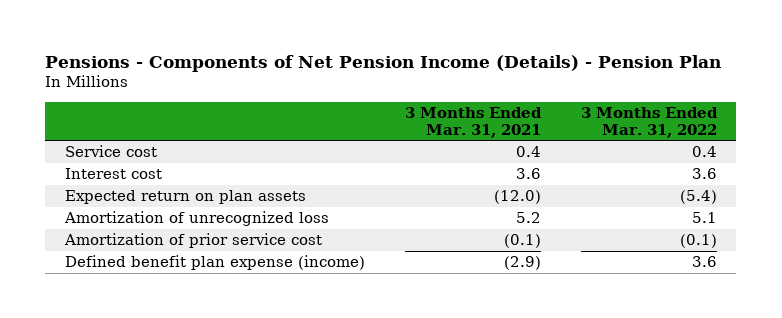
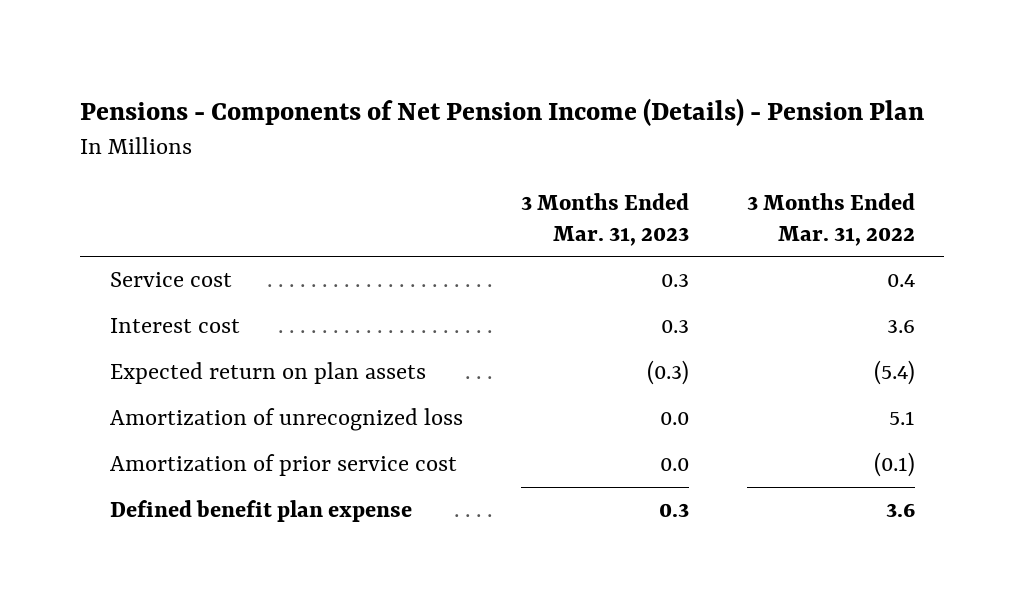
[404,107,542,138] 3 Months Ended Mar. 31, 2021 -> none
none -> [520,193,689,246] 3 Months Ended Mar. 31, 2023
[65,255,366,271] Defined benefit plan expense (income) -> [109,500,412,523] Defined benefit plan expense

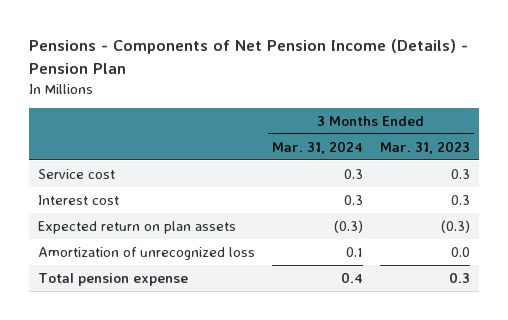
[747,193,916,246] 3 Months Ended Mar. 31, 2022 -> none
none -> [271,140,363,154] Mar. 31, 2024
[109,454,457,477] Amortization of prior service cost -> none
[109,500,412,523] Defined benefit plan expense -> [37,272,188,286] Total pension expense

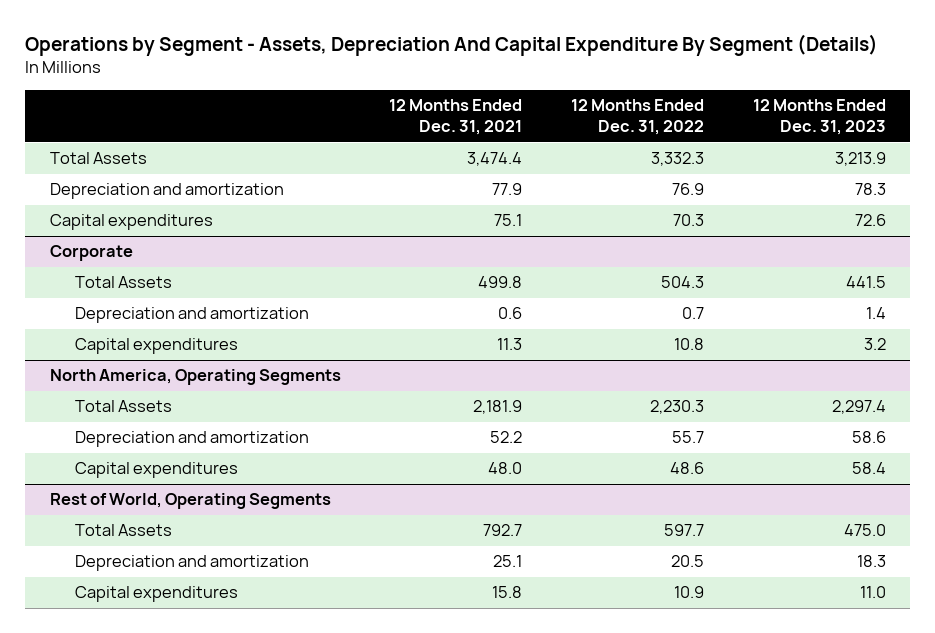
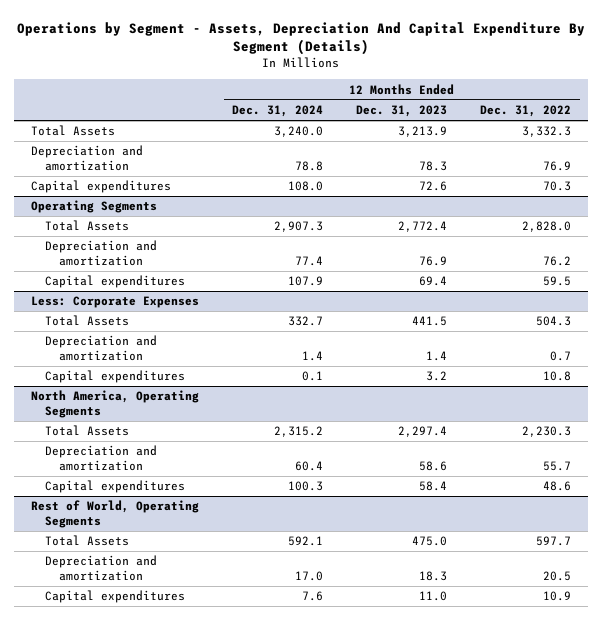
[389,99,523,136] 12 Months Ended Dec. 31, 2021 -> none
none -> [231,105,323,118] Dec. 31, 2024
none -> [30,200,157,214] Operating Segments
none -> [44,220,129,232] Total Assets
none -> [44,240,157,267] Depreciation and amortization
none -> [44,275,185,289] Capital expenditures
[49,245,133,262] Corporate -> [30,296,199,309] Less: Corporate Expenses

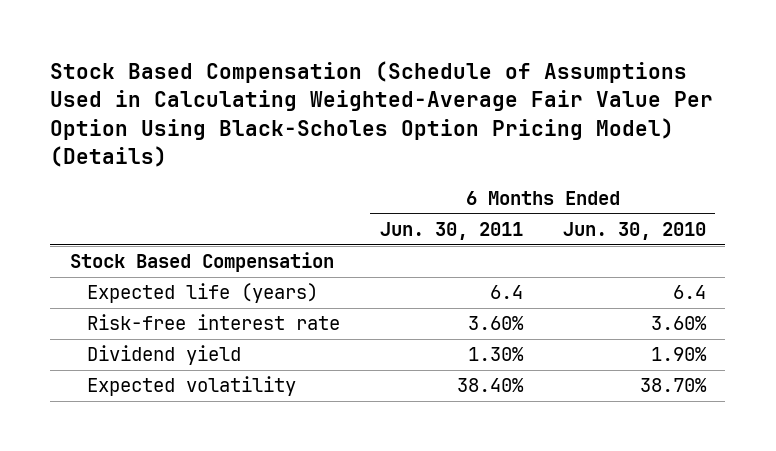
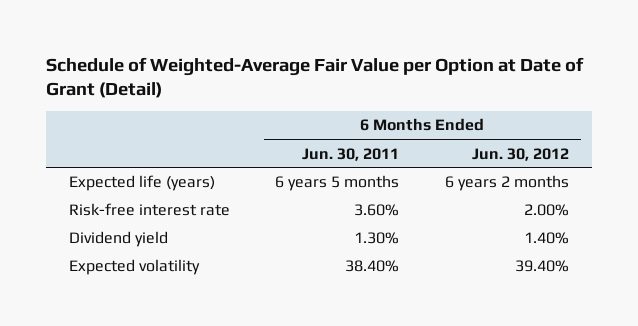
[50,60,714,168] Stock Based Compensation (Schedule of Assumptions Used in Calculating Weighted-Average Fair Value Per Option Using Black-Scholes Option Pricing Model) (Details) -> [45,56,584,99] Schedule of Weighted-Average Fair Value per Option at Date of Grant (Detail)
[562,221,706,240] Jun. 30, 2010 -> none
none -> [472,147,570,161] Jun. 30, 2012
[70,252,335,273] Stock Based Compensation -> none
[489,285,523,300] 6.4 -> [275,175,400,192] 6 years 5 months

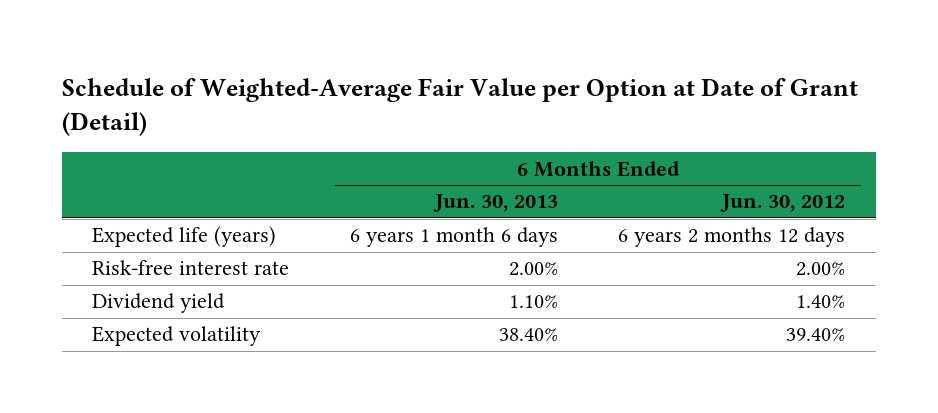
[302,147,400,161] Jun. 30, 2011 -> none
none -> [432,194,558,213] Jun. 30, 2013
[445,175,570,192] 6 years 2 months -> [618,227,846,248] 6 years 2 months 12 days

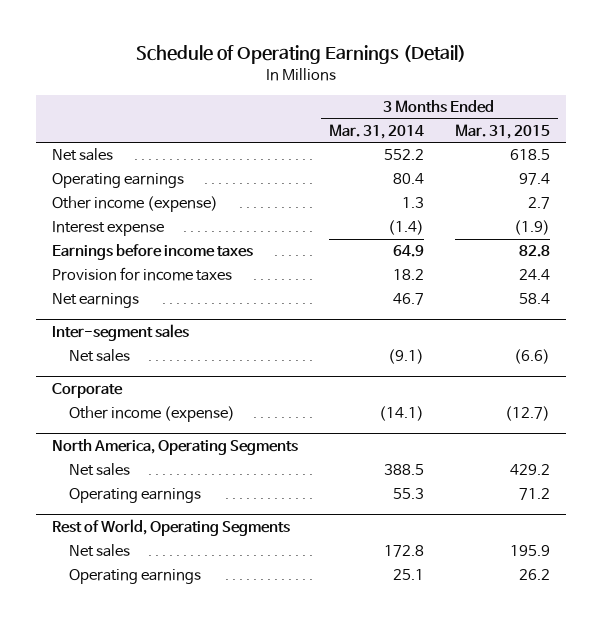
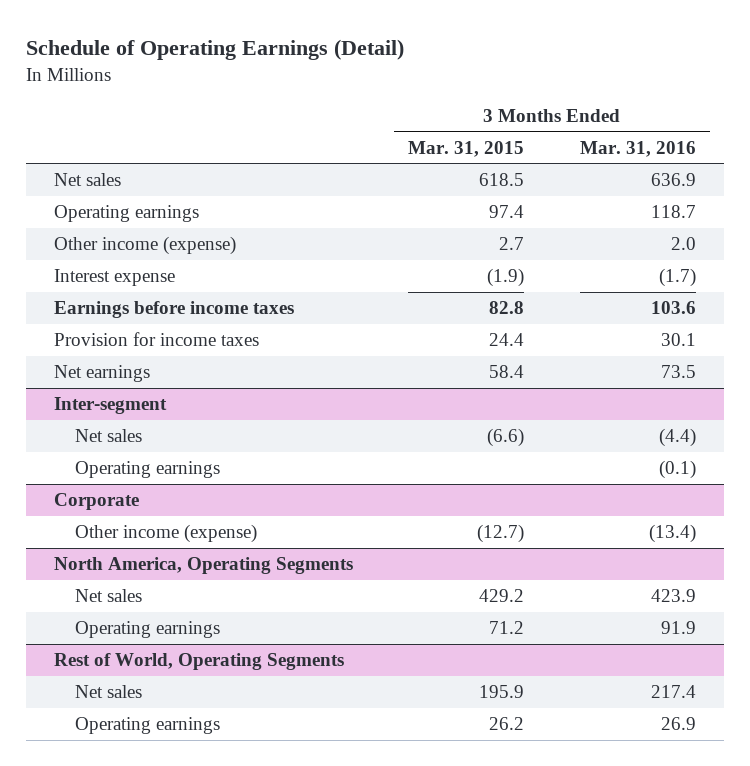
[328,123,424,139] Mar. 31, 2014 -> none
none -> [579,140,696,157] Mar. 31, 2016
[51,324,189,342] Inter-segment sales -> [53,397,167,415] Inter-segment
none -> [75,461,221,479] Operating earnings

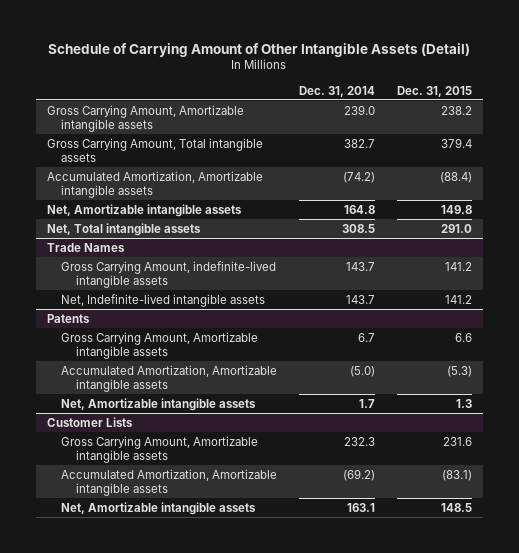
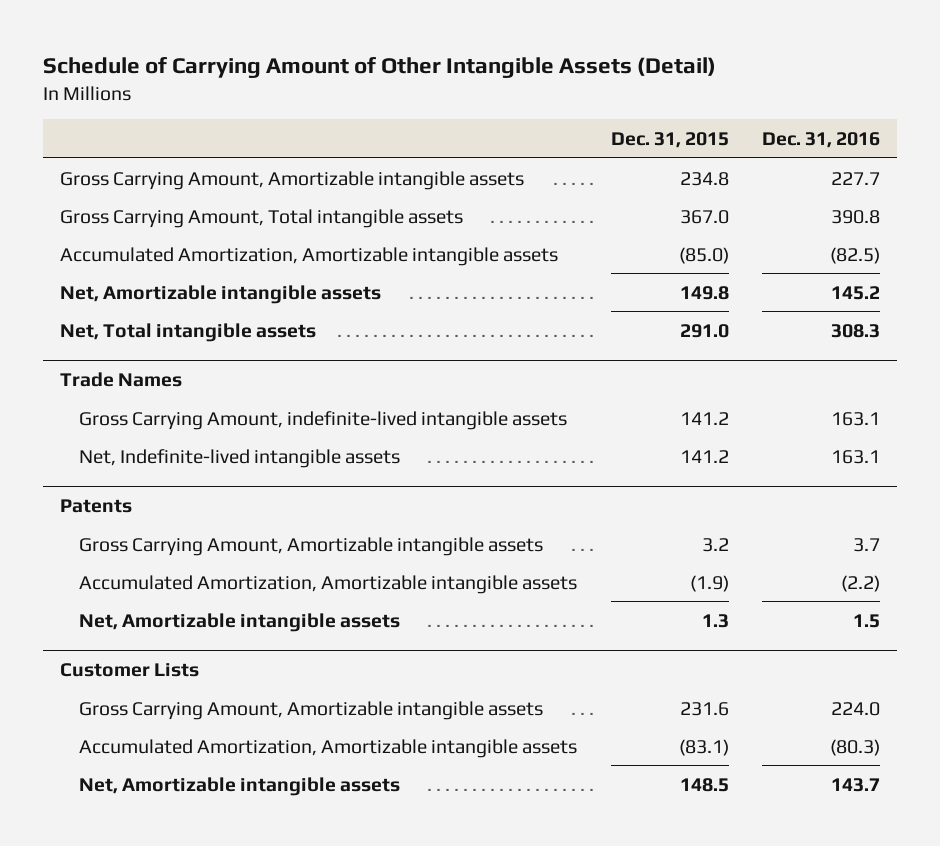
[299,85,376,97] Dec. 31, 2014 -> none
none -> [762,131,881,148] Dec. 31, 2016
[441,105,473,115] 238.2 -> [679,171,729,186] 234.8
[441,137,473,148] 379.4 -> [679,209,729,224] 367.0
[440,171,473,183] (88.4) -> [678,246,729,264] (85.0)
[455,332,473,342] 6.6 -> [701,537,729,552] 3.2
[447,365,473,377] (5.3) -> [689,574,729,592] (1.9)

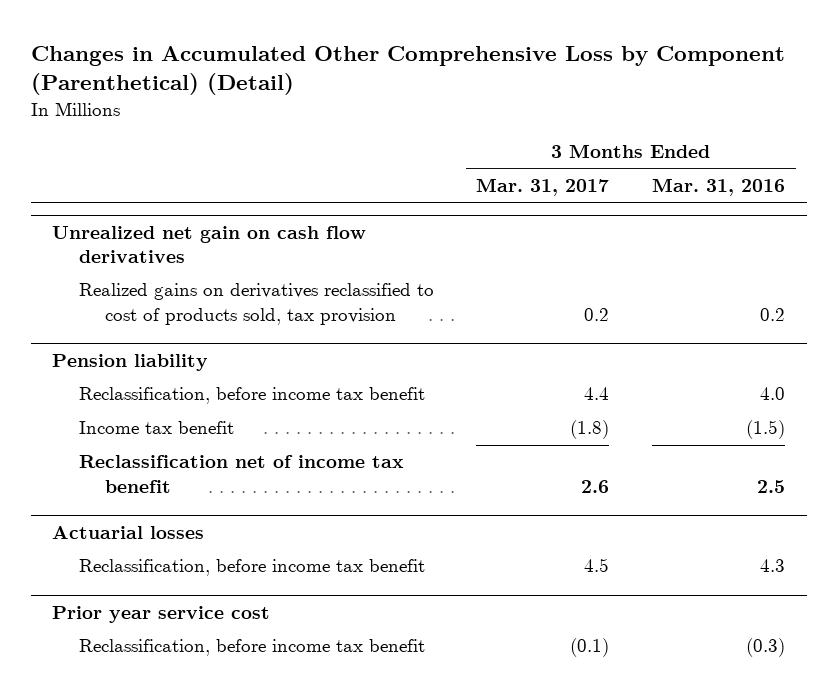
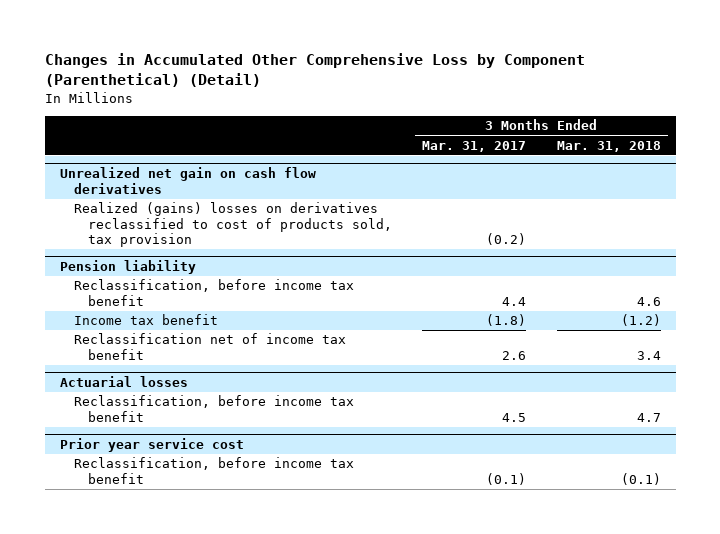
[652,178,786,197] Mar. 31, 2016 -> none
none -> [556,140,661,152] Mar. 31, 2018
[78,283,434,325] Realized gains on derivatives reclassified to cost of products sold, tax provision -> [73,202,392,248] Realized (gains) losses on derivatives reclassified to cost of products sold, tax provision
[584,307,610,321] 0.2 -> [486,233,527,246] (0.2)

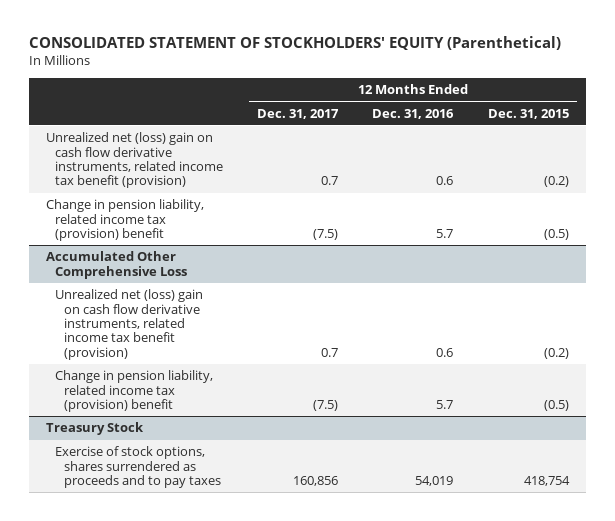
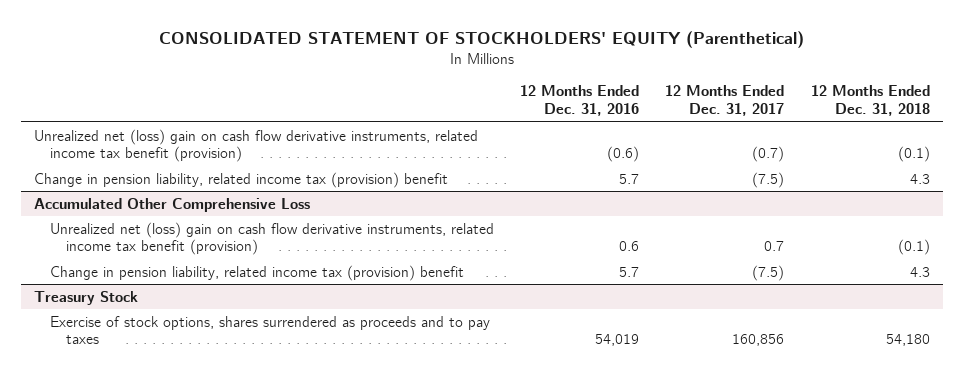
[487,108,569,119] Dec. 31, 2015 -> none
none -> [810,85,930,117] 12 Months Ended Dec. 31, 2018
[321,176,339,186] 0.7 -> [752,146,785,163] (0.7)
[436,176,454,186] 0.6 -> [607,146,640,163] (0.6)

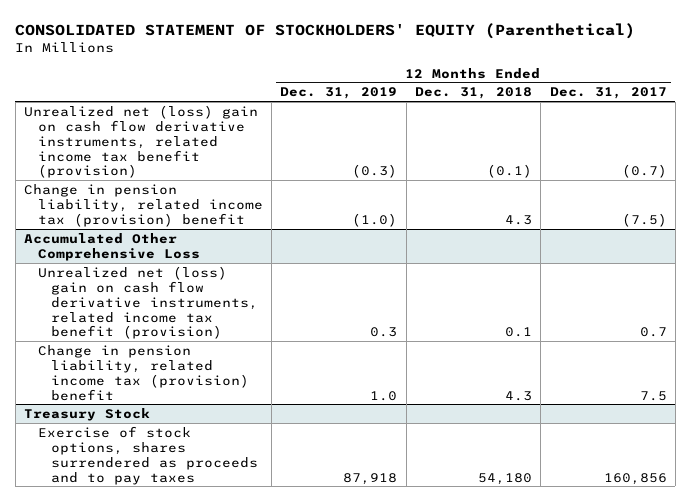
[520,85,640,117] 12 Months Ended Dec. 31, 2016 -> none
none -> [280,87,398,100] Dec. 31, 2019
[897,239,930,256] (0.1) -> [504,327,532,338] 0.1
[752,264,785,281] (7.5) -> [639,390,667,401] 7.5

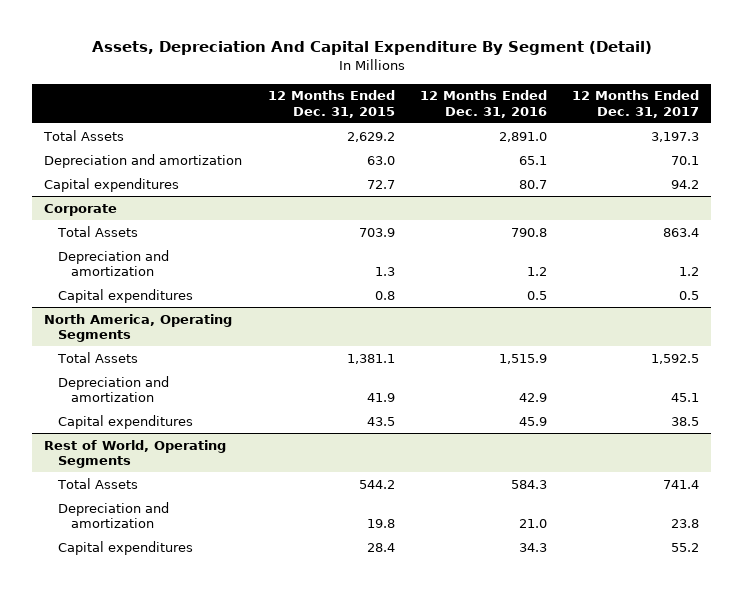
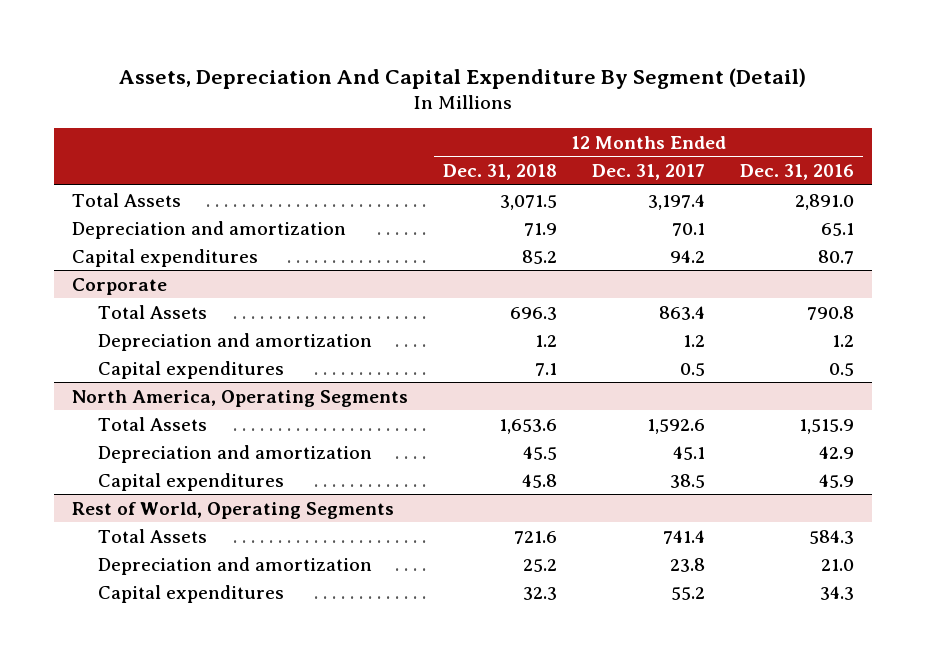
[267,90,395,118] 12 Months Ended Dec. 31, 2015 -> none
none -> [443,163,558,180] Dec. 31, 2018
[650,131,699,142] 3,197.3 -> [648,193,706,210] 3,197.4
[650,353,699,364] 1,592.5 -> [647,418,706,434] 1,592.6

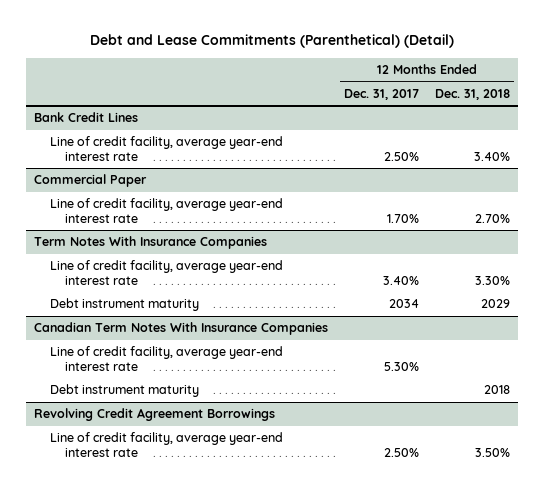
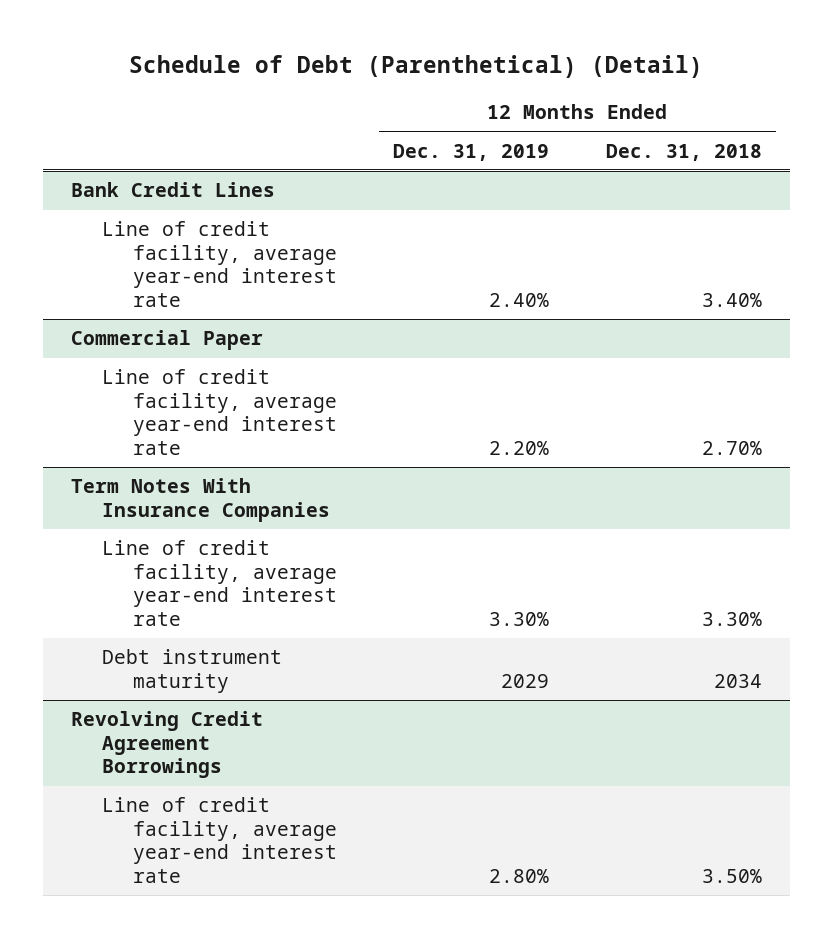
[90,34,455,49] Debt and Lease Commitments (Parenthetical) (Detail) -> [129,54,704,78] Schedule of Debt (Parenthetical) (Detail)
[344,88,420,100] Dec. 31, 2017 -> none
none -> [393,143,550,161] Dec. 31, 2019
[34,322,329,336] Canadian Term Notes With Insurance Companies -> none
[49,346,283,371] Line of credit facility, average year-end interest rate -> none
[49,384,199,398] Debt instrument maturity -> none
[481,299,511,309] 2029 -> [713,673,762,688] 2034

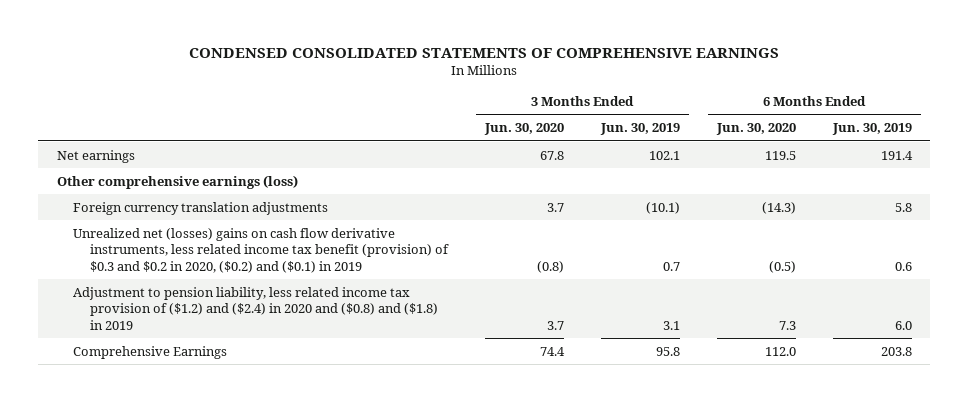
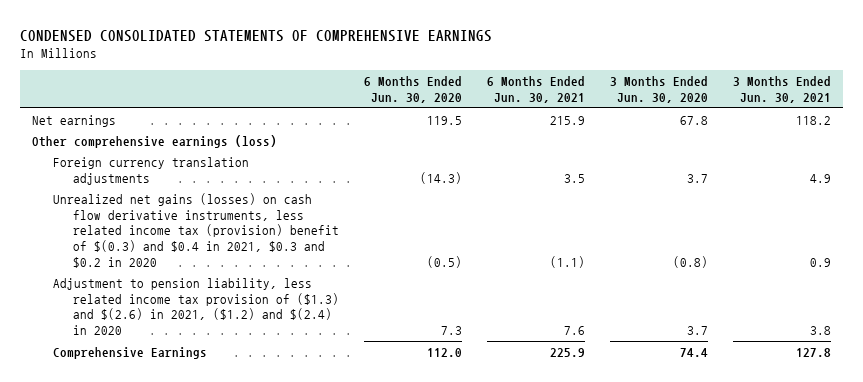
[599,123,680,136] Jun. 30, 2019 -> none
[831,123,912,136] Jun. 30, 2019 -> none
none -> [486,76,585,103] 6 Months Ended Jun. 30, 2021
none -> [732,76,831,103] 3 Months Ended Jun. 30, 2021
[73,227,449,273] Unrealized net (losses) gains on cash flow derivative instruments, less related income tax benefit (provision) of $0.3 and $0.2 in 2020, ($0.2) and ($0.1) in 2019 -> [52,192,340,268] Unrealized net gains (losses) on cash flow derivative instruments, less related income tax (provision) benefit of $(0.3) and $0.4 in 2021, $0.3 and $0.2 in 2020
[73,286,438,330] Adjustment to pension liability, less related income tax provision of ($1.2) and ($2.4) in 2020 and ($0.8) and ($1.8) in 2019 -> [52,277,340,336] Adjustment to pension liability, less related income tax provision of ($1.3) and $(2.6) in 2021, ($1.2) and $(2.4) in 2020

